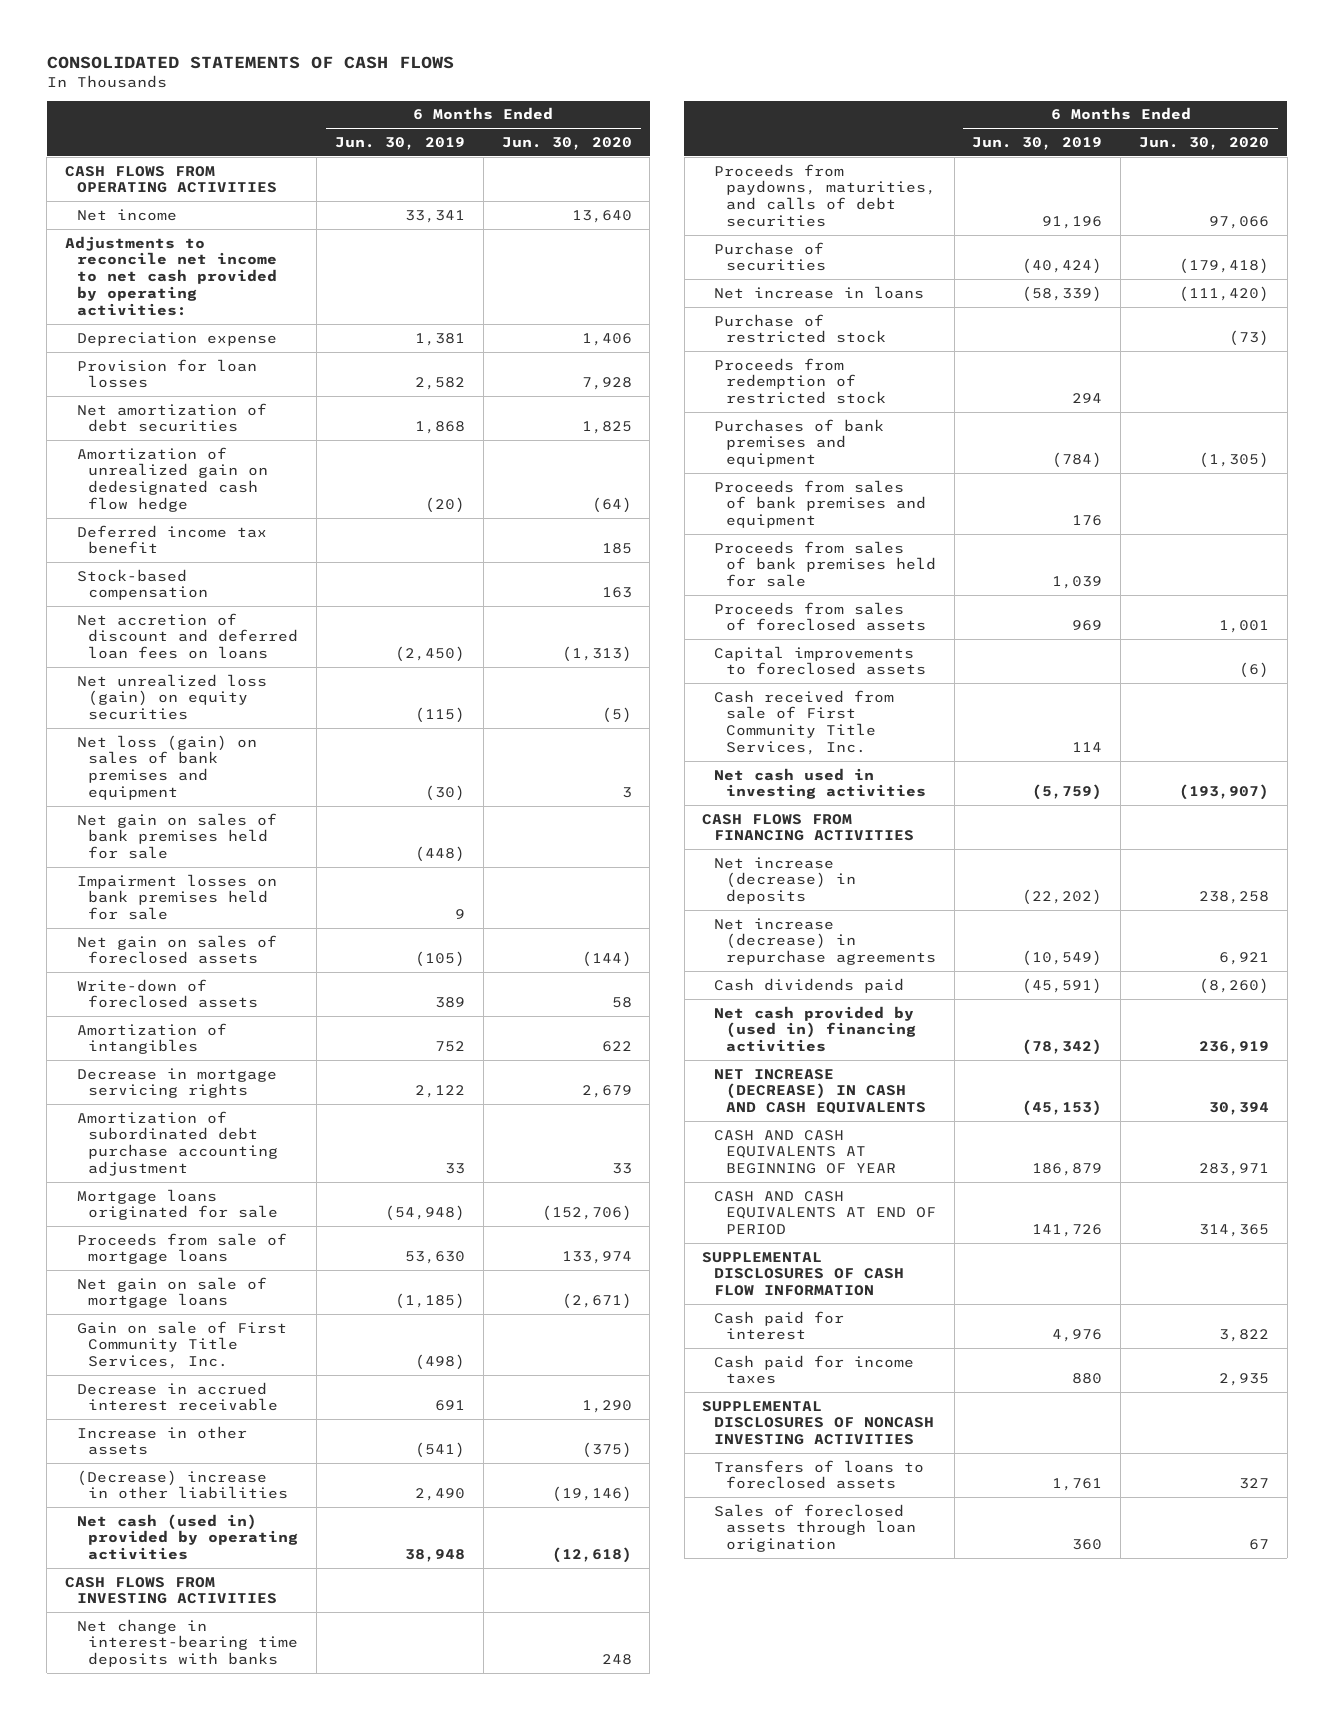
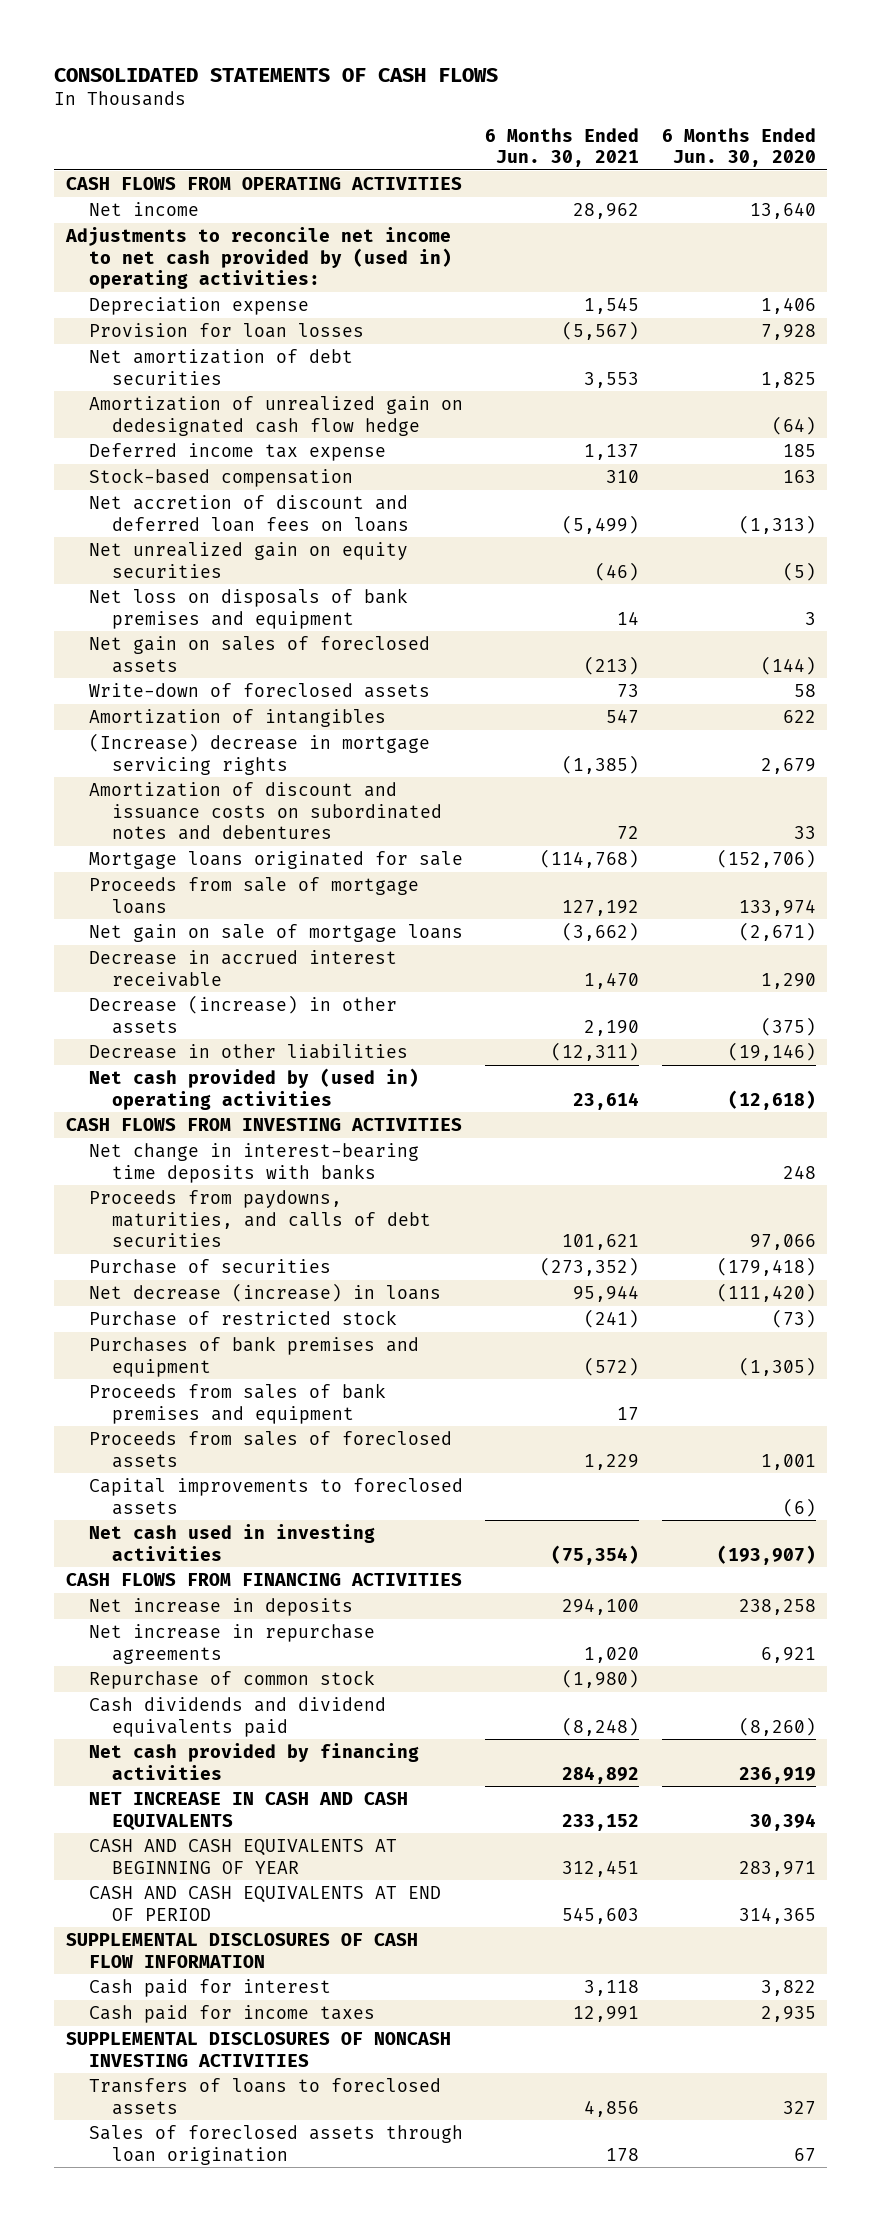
[335,136,466,150] Jun. 30, 2019 -> none
none -> [485,127,640,168] 6 Months Ended Jun. 30, 2021
[65,235,277,317] Adjustments to reconcile net income to net cash provided by operating activities: -> [64,227,452,289] Adjustments to reconcile net income to net cash provided by (used in) operating activities:
[76,524,267,555] Deferred income tax benefit -> [88,443,386,462] Deferred income tax expense
[76,812,277,860] Net gain on sales of bank premises held for sale -> none
[76,873,277,921] Impairment losses on bank premises held for sale -> none
[76,673,267,721] Net unrealized loss (gain) on equity securities -> [88,542,408,578] Net unrealized gain on equity securities
[76,734,257,801] Net loss (gain) on sales of bank premises and equipment -> [88,588,408,629] Net loss on disposals of bank premises and equipment
[76,1110,279,1177] Amortization of subordinated debt purchase accounting adjustment -> none
[76,1067,277,1099] Decrease in mortgage servicing rights -> [88,733,430,775] (Increase) decrease in mortgage servicing rights
none -> [88,782,442,840] Amortization of discount and issuance costs on subordinated notes and debentures
[76,1320,287,1370] Gain on sale of First Community Title Services, Inc. -> none
[76,1425,247,1456] Increase in other assets -> [88,995,397,1034] Decrease (increase) in other assets
[76,1469,289,1500] (Decrease) increase in other liabilities -> [88,1044,408,1060] Decrease in other liabilities
[76,1513,299,1561] Net cash (used in) provided by operating activities -> [88,1068,419,1110] Net cash provided by (used in) operating activities
[714,285,925,299] Net increase in loans -> [88,1283,441,1303] Net decrease (increase) in loans
[714,357,886,405] Proceeds from redemption of restricted stock -> none
[714,540,936,588] Proceeds from sales of bank premises held for sale -> none
[714,689,895,756] Cash received from sale of First Community Title Services, Inc. -> none
[714,856,856,905] Net increase (decrease) in deposits -> [88,1598,353,1617] Net increase in deposits
[714,917,936,966] Net increase (decrease) in repurchase agreements -> [88,1624,375,1664] Net increase in repurchase agreements
none -> [88,1670,375,1690] Repurchase of common stock
[714,977,905,993] Cash dividends paid -> [88,1697,386,1737] Cash dividends and dividend equivalents paid
[714,1005,916,1053] Net cash provided by (used in) financing activities -> [88,1743,419,1780] Net cash provided by financing activities
[714,1068,926,1115] NET INCREASE (DECREASE) IN CASH AND CASH EQUIVALENTS -> [88,1792,408,1830] NET INCREASE IN CASH AND CASH EQUIVALENTS

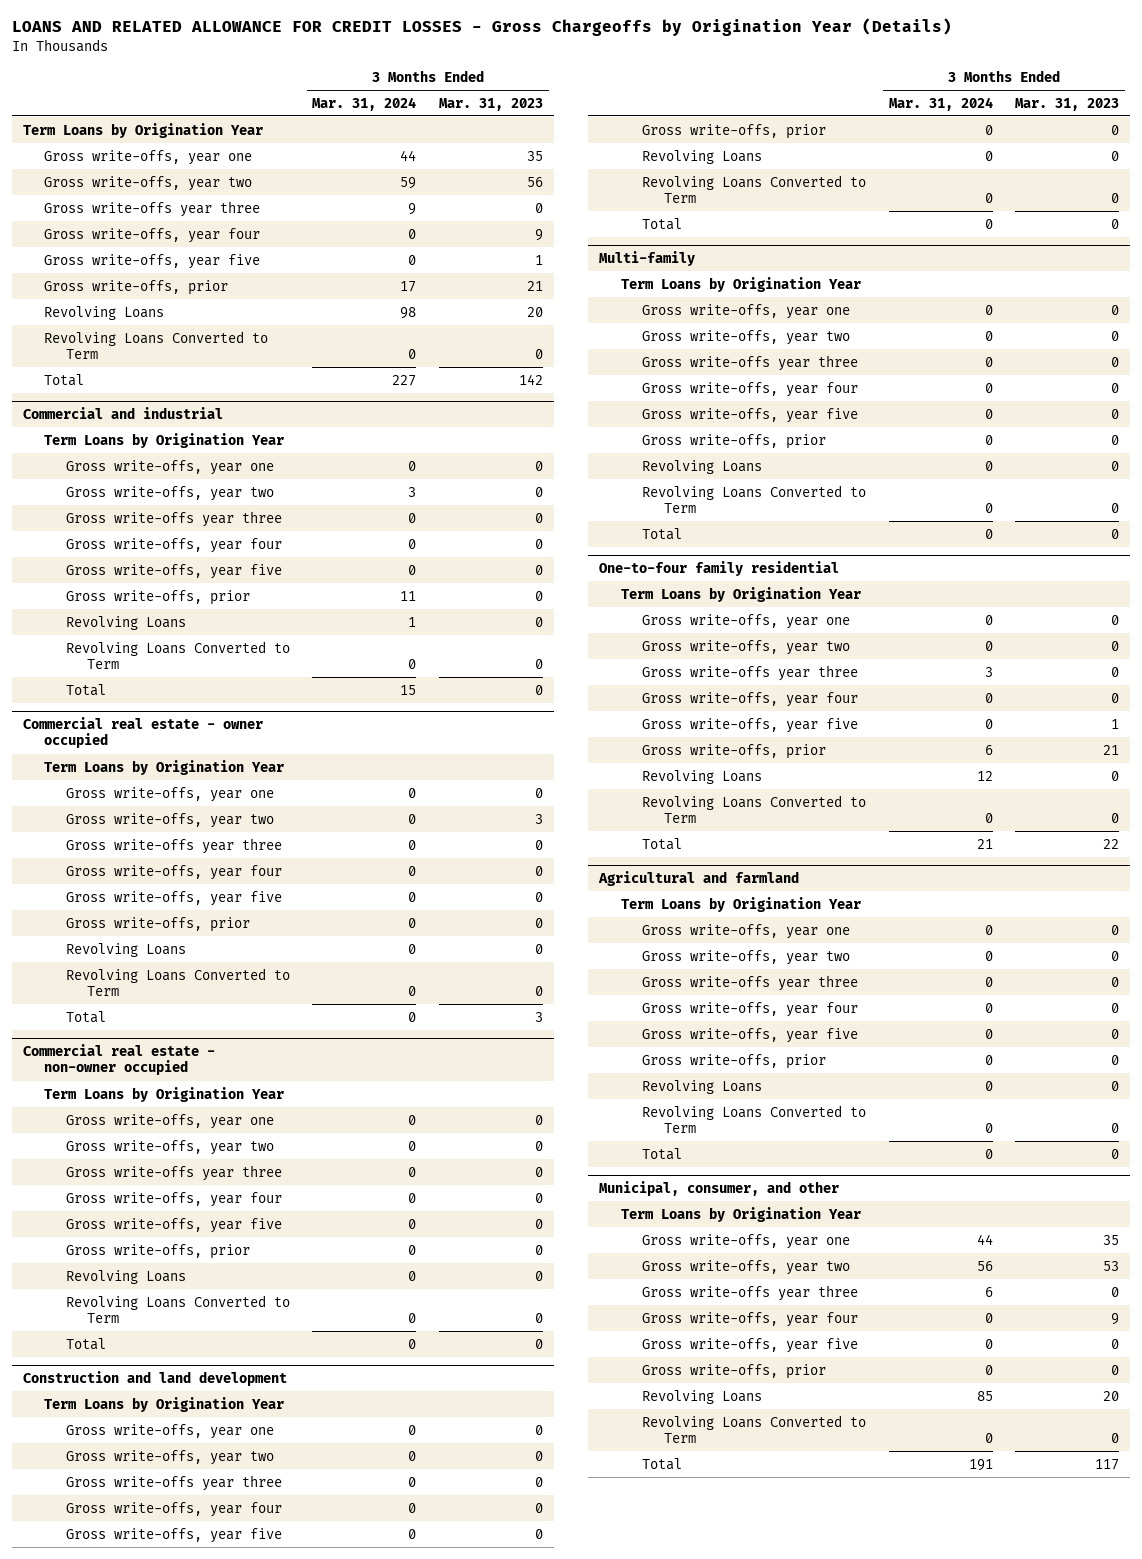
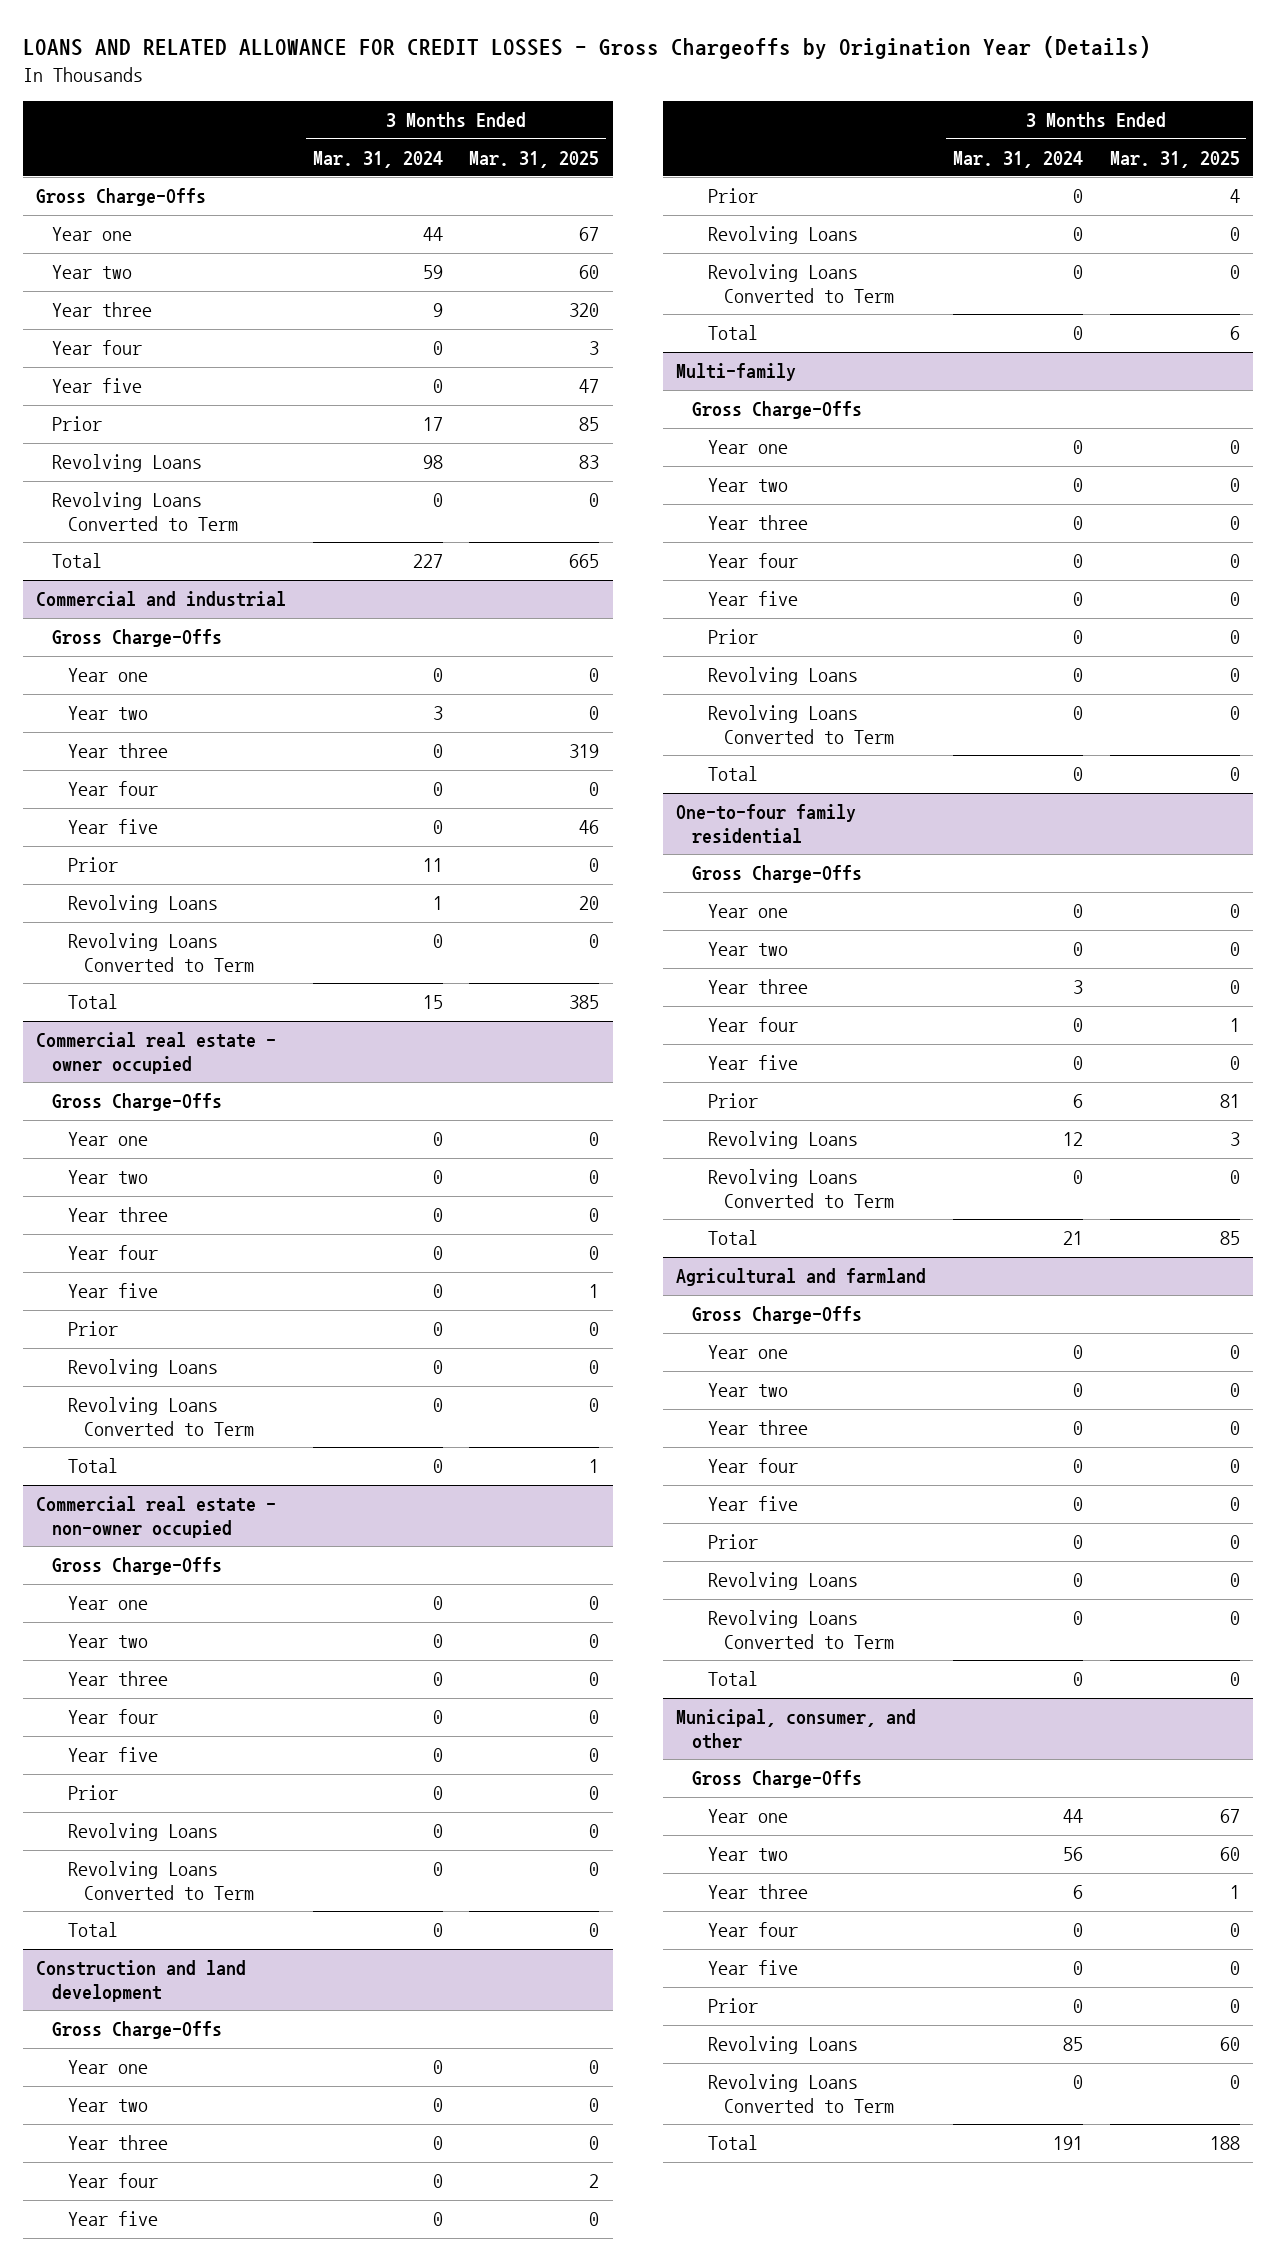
[438,97,543,111] Mar. 31, 2023 -> none
none -> [469,150,600,168] Mar. 31, 2025
[22,122,263,138] Term Loans by Origination Year -> [35,188,206,207] Gross Charge-Offs
[44,149,253,165] Gross write-offs, year one -> [51,227,132,242] Year one
[44,175,253,191] Gross write-offs, year two -> [51,265,132,280] Year two
[44,200,261,217] Gross write-offs year three -> [51,302,152,318] Year three
[44,227,261,243] Gross write-offs, year four -> [51,340,142,356] Year four
[44,253,261,269] Gross write-offs, year five -> [51,378,142,394] Year five
[44,279,229,295] Gross write-offs, prior -> [51,416,102,432] Prior
[44,432,285,448] Term Loans by Origination Year -> [51,629,222,648] Gross Charge-Offs
[65,459,274,475] Gross write-offs, year one -> [67,668,148,683] Year one
[65,485,274,501] Gross write-offs, year two -> [67,706,148,721] Year two
[65,510,282,527] Gross write-offs year three -> [67,743,168,759] Year three
[65,537,282,553] Gross write-offs, year four -> [67,781,158,797] Year four
[65,563,282,579] Gross write-offs, year five -> [67,819,158,835] Year five
[65,589,250,605] Gross write-offs, prior -> [67,857,118,873] Prior
[44,759,285,775] Term Loans by Origination Year -> [51,1093,222,1112] Gross Charge-Offs
[65,786,274,802] Gross write-offs, year one -> [67,1132,148,1147] Year one
[65,812,274,828] Gross write-offs, year two -> [67,1170,148,1185] Year two
[65,837,282,854] Gross write-offs year three -> [67,1207,168,1223] Year three
[65,864,282,880] Gross write-offs, year four -> [67,1245,158,1261] Year four
[65,890,282,906] Gross write-offs, year five -> [67,1283,158,1299] Year five
[65,916,250,932] Gross write-offs, prior -> [67,1321,118,1337] Prior
[44,1086,285,1102] Term Loans by Origination Year -> [51,1557,222,1576] Gross Charge-Offs
[65,1113,274,1129] Gross write-offs, year one -> [67,1596,148,1611] Year one
[65,1139,274,1155] Gross write-offs, year two -> [67,1634,148,1649] Year two
[65,1164,282,1181] Gross write-offs year three -> [67,1671,168,1687] Year three
[65,1191,282,1207] Gross write-offs, year four -> [67,1709,158,1725] Year four
[65,1217,282,1233] Gross write-offs, year five -> [67,1747,158,1763] Year five
[65,1243,250,1259] Gross write-offs, prior -> [67,1785,118,1801] Prior
[44,1396,285,1412] Term Loans by Origination Year -> [51,2021,222,2040] Gross Charge-Offs
[65,1423,274,1439] Gross write-offs, year one -> [67,2060,148,2075] Year one
[65,1449,274,1465] Gross write-offs, year two -> [67,2098,148,2113] Year two
[65,1474,282,1491] Gross write-offs year three -> [67,2135,168,2151] Year three
[65,1501,282,1517] Gross write-offs, year four -> [67,2173,158,2189] Year four
[65,1527,282,1543] Gross write-offs, year five -> [67,2211,158,2227] Year five
[642,123,827,139] Gross write-offs, prior -> [708,188,759,204] Prior
[620,276,861,292] Term Loans by Origination Year -> [692,401,863,420] Gross Charge-Offs
[642,303,851,319] Gross write-offs, year one -> [708,440,789,455] Year one
[642,329,851,345] Gross write-offs, year two -> [708,478,789,493] Year two
[642,354,859,371] Gross write-offs year three -> [708,515,809,531] Year three
[642,381,859,397] Gross write-offs, year four -> [708,553,799,569] Year four
[642,407,859,423] Gross write-offs, year five -> [708,591,799,607] Year five
[642,433,827,449] Gross write-offs, prior -> [708,629,759,645] Prior
[620,586,861,602] Term Loans by Origination Year -> [692,865,863,884] Gross Charge-Offs
[642,613,851,629] Gross write-offs, year one -> [708,904,789,919] Year one
[642,639,851,655] Gross write-offs, year two -> [708,942,789,957] Year two
[642,664,859,681] Gross write-offs year three -> [708,979,809,995] Year three
[642,691,859,707] Gross write-offs, year four -> [708,1017,799,1033] Year four
[642,717,859,733] Gross write-offs, year five -> [708,1055,799,1071] Year five
[642,743,827,759] Gross write-offs, prior -> [708,1093,759,1109] Prior
[620,896,861,912] Term Loans by Origination Year -> [692,1306,863,1325] Gross Charge-Offs
[642,923,851,939] Gross write-offs, year one -> [708,1345,789,1360] Year one
[642,949,851,965] Gross write-offs, year two -> [708,1383,789,1398] Year two
[642,974,859,991] Gross write-offs year three -> [708,1420,809,1436] Year three
[642,1001,859,1017] Gross write-offs, year four -> [708,1458,799,1474] Year four
[642,1027,859,1043] Gross write-offs, year five -> [708,1496,799,1512] Year five
[642,1053,827,1069] Gross write-offs, prior -> [708,1534,759,1550] Prior
[620,1206,861,1222] Term Loans by Origination Year -> [692,1770,863,1789] Gross Charge-Offs
[642,1233,851,1249] Gross write-offs, year one -> [708,1809,789,1824] Year one
[642,1259,851,1275] Gross write-offs, year two -> [708,1847,789,1862] Year two
[642,1284,859,1301] Gross write-offs year three -> [708,1884,809,1900] Year three
[642,1311,859,1327] Gross write-offs, year four -> [708,1922,799,1938] Year four
[642,1337,859,1353] Gross write-offs, year five -> [708,1960,799,1976] Year five
[642,1363,827,1379] Gross write-offs, prior -> [708,1998,759,2014] Prior

